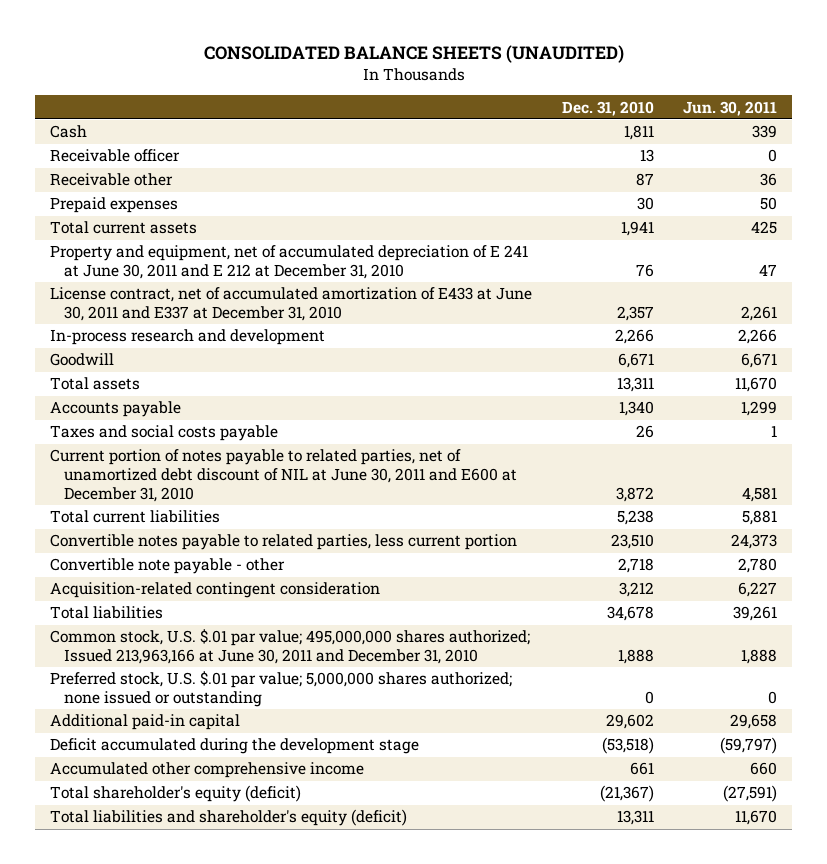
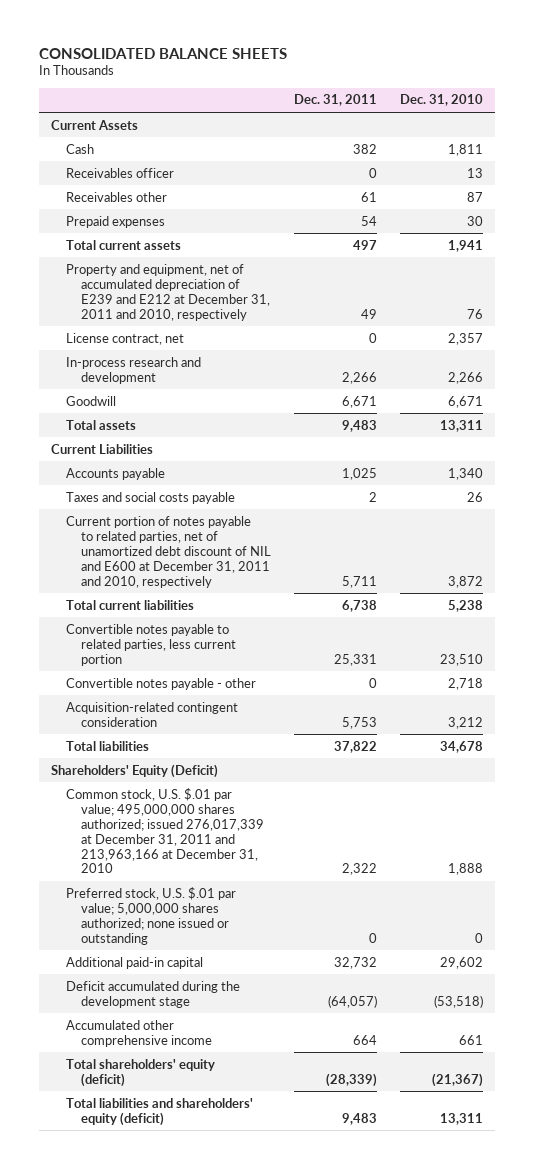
[203,45,624,64] CONSOLIDATED BALANCE SHEETS (UNAUDITED) -> [39,47,288,59] CONSOLIDATED BALANCE SHEETS
[683,100,778,116] Jun. 30, 2011 -> none
none -> [294,94,378,107] Dec. 31, 2011
none -> [50,119,138,130] Current Assets
[50,149,181,163] Receivable officer -> [66,167,175,178] Receivables officer
[50,173,174,187] Receivable other -> [66,191,168,202] Receivables other
[50,245,529,280] Property and equipment, net of accumulated depreciation of E 241 at June 30, 2011 and E 212 at December 31, 2010 -> [66,263,271,321] Property and equipment, net of accumulated depreciation of E239 and E212 at December 31, 2011 and 2010, respectively
[50,287,533,322] License contract, net of accumulated amortization of E433 at June 30, 2011 and E337 at December 31, 2010 -> [66,332,185,345] License contract, net
none -> [50,443,153,454] Current Liabilities
[50,449,518,503] Current portion of notes payable to related parties, net of unamortized debt discount of NIL at June 30, 2011 and E600 at December 31, 2010 -> [66,515,272,588] Current portion of notes payable to related parties, net of unamortized debt discount of NIL and E600 at December 31, 2011 and 2010, respectively
[50,558,286,575] Convertible note payable - other -> [66,677,257,690] Convertible notes payable - other
none -> [50,763,218,778] Shareholders' Equity (Deficit)
[50,629,531,665] Common stock, U.S. $.01 par value; 495,000,000 shares authorized; Issued 213,963,166 at June 30, 2011 and December 31, 2010 -> [66,787,265,874] Common stock, U.S. $.01 par value; 495,000,000 shares authorized; issued 276,017,339 at December 31, 2011 and 213,963,166 at December 31, 2010
[50,785,302,803] Total shareholder's equity (deficit) -> [66,1058,216,1087] Total shareholders' equity (deficit)
[50,809,408,827] Total liabilities and shareholder's equity (deficit) -> [66,1097,254,1126] Total liabilities and shareholders' equity (deficit)

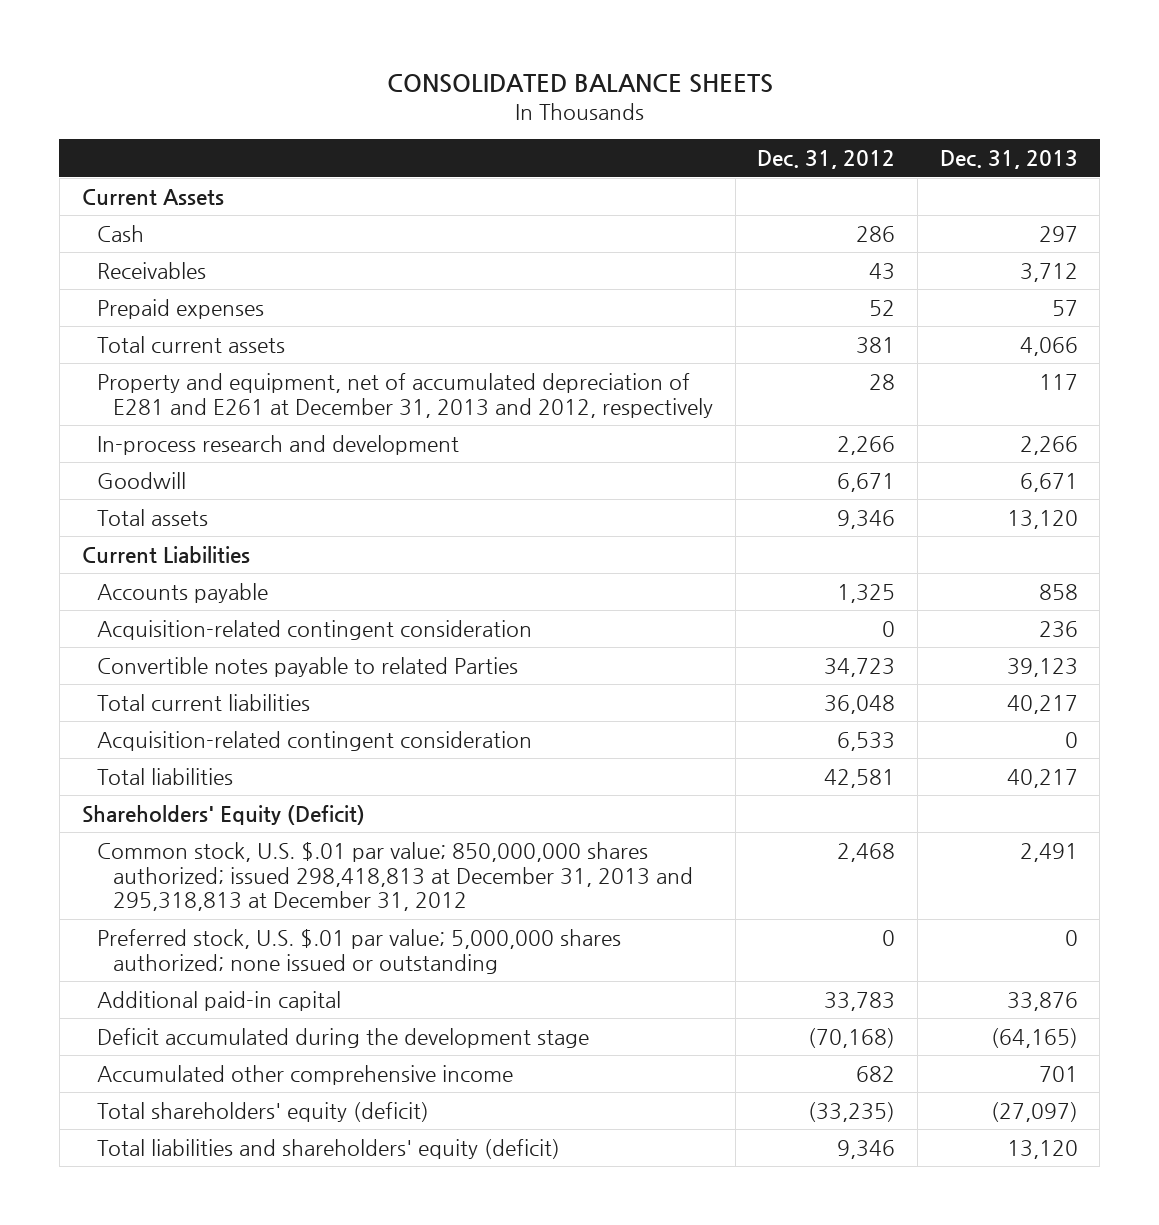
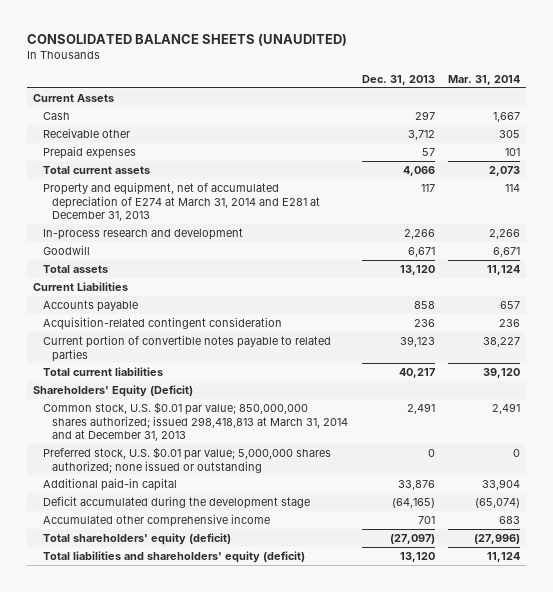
[386,74,773,94] CONSOLIDATED BALANCE SHEETS -> [26,33,347,46] CONSOLIDATED BALANCE SHEETS (UNAUDITED)
[757,150,896,170] Dec. 31, 2012 -> none
none -> [447,75,520,86] Mar. 31, 2014
[97,261,207,279] Receivables -> [42,128,130,139] Receivable other
[97,372,713,418] Property and equipment, net of accumulated depreciation of E281 and E261 at December 31, 2013 and 2012, respectively -> [42,182,321,222] Property and equipment, net of accumulated depreciation of E274 at March 31, 2014 and E281 at December 31, 2013
[97,656,519,677] Convertible notes payable to related Parties -> [42,335,331,362] Current portion of convertible notes payable to related parties
[97,730,533,751] Acquisition-related contingent consideration -> none
[97,767,234,785] Total liabilities -> none
[97,841,693,912] Common stock, U.S. $.01 par value; 850,000,000 shares authorized; issued 298,418,813 at December 31, 2013 and 295,318,813 at December 31, 2012 -> [42,402,349,442] Common stock, U.S. $0.01 par value; 850,000,000 shares authorized; issued 298,418,813 at March 31, 2014 and at December 31, 2013
[97,928,622,974] Preferred stock, U.S. $.01 par value; 5,000,000 shares authorized; none issued or outstanding -> [42,447,331,473] Preferred stock, U.S. $0.01 par value; 5,000,000 shares authorized; none issued or outstanding

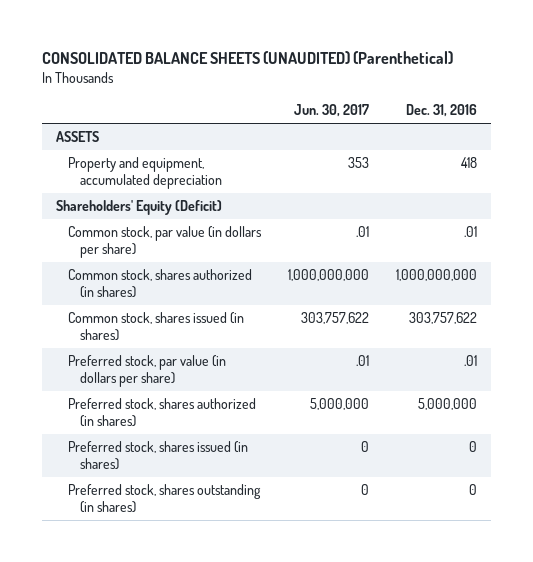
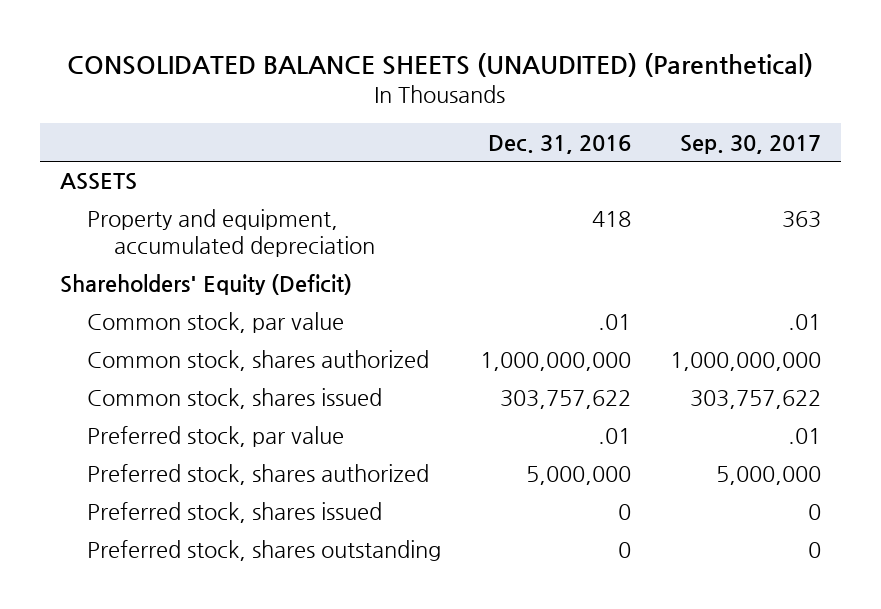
[293,104,369,118] Jun. 30, 2017 -> none
none -> [680,134,822,154] Sep. 30, 2017
[67,226,262,258] Common stock, par value (in dollars per share) -> [87,312,345,334] Common stock, par value
[67,269,252,298] Common stock, shares authorized (in shares) -> [87,350,430,372] Common stock, shares authorized
[67,312,244,341] Common stock, shares issued (in shares) -> [87,388,383,410] Common stock, shares issued
[67,355,226,387] Preferred stock, par value (in dollars per share) -> [87,426,345,448] Preferred stock, par value
[67,398,256,427] Preferred stock, shares authorized (in shares) -> [87,464,430,486] Preferred stock, shares authorized
[67,441,248,470] Preferred stock, shares issued (in shares) -> [87,502,383,524] Preferred stock, shares issued
[67,484,261,513] Preferred stock, shares outstanding (in shares) -> [87,540,442,562] Preferred stock, shares outstanding

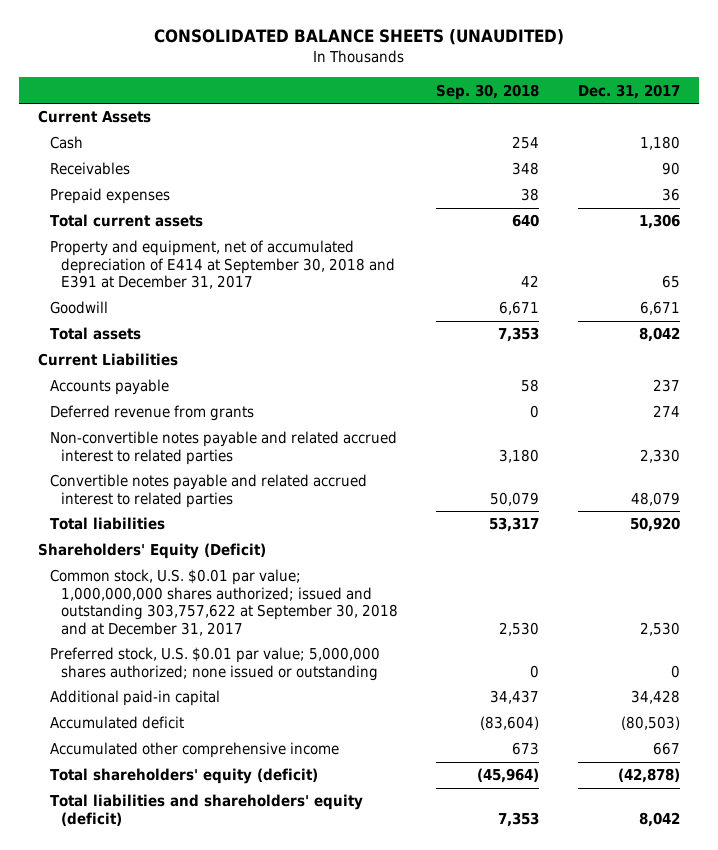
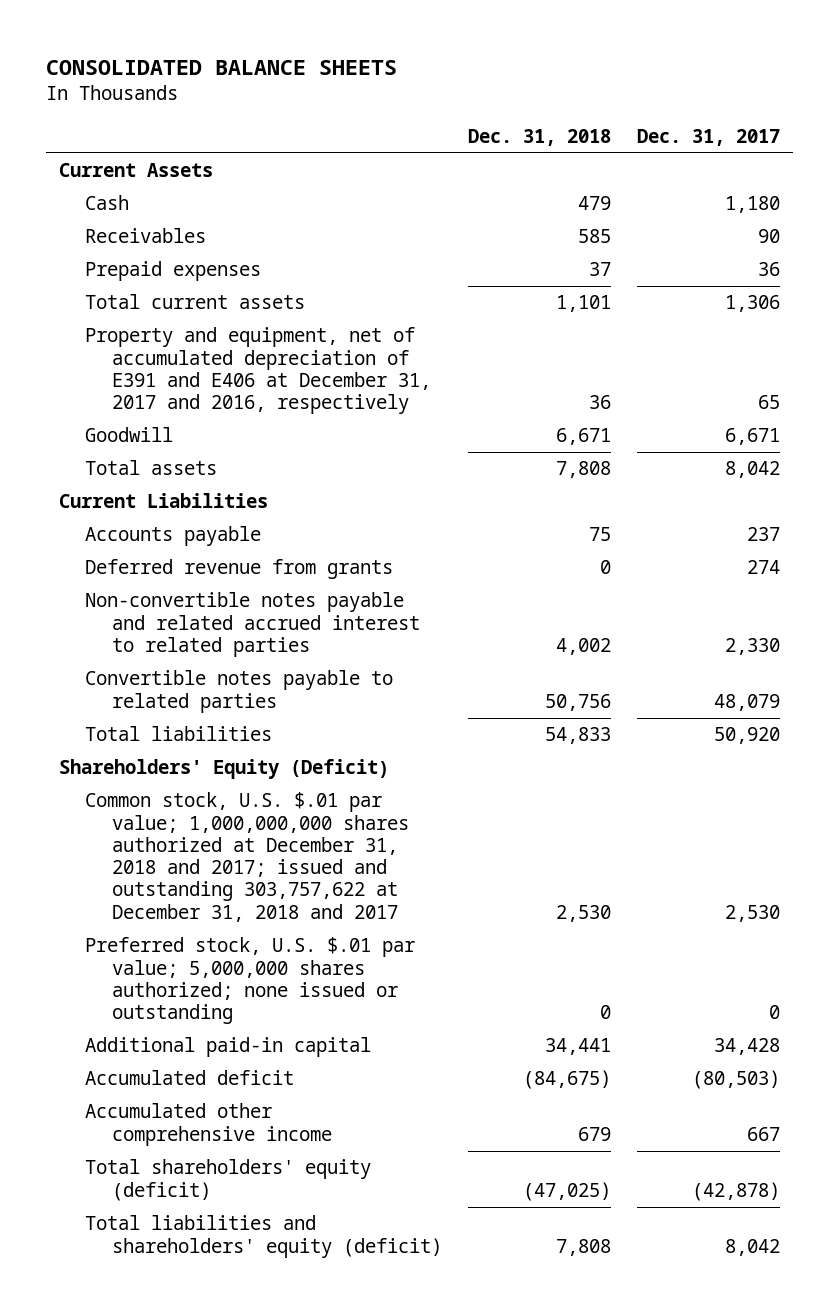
[153,29,564,46] CONSOLIDATED BALANCE SHEETS (UNAUDITED) -> [45,60,397,76] CONSOLIDATED BALANCE SHEETS
[436,83,540,100] Sep. 30, 2018 -> none
none -> [468,128,612,146] Dec. 31, 2018
[49,240,396,290] Property and equipment, net of accumulated depreciation of E414 at September 30, 2018 and E391 at December 31, 2017 -> [85,327,432,415] Property and equipment, net of accumulated depreciation of E391 and E406 at December 31, 2017 and 2016, respectively
[49,474,367,508] Convertible notes payable and related accrued interest to related parties -> [85,670,394,713] Convertible notes payable to related parties
[49,569,399,636] Common stock, U.S. $0.01 par value; 1,000,000,000 shares authorized; issued and outstanding 303,757,622 at September 30, 2018 and at December 31, 2017 -> [85,792,410,922] Common stock, U.S. $.01 par value; 1,000,000,000 shares authorized at December 31, 2018 and 2017; issued and outstanding 303,757,622 at December 31, 2018 and 2017
[49,647,380,681] Preferred stock, U.S. $0.01 par value; 5,000,000 shares authorized; none issued or outstanding -> [85,937,416,1025] Preferred stock, U.S. $.01 par value; 5,000,000 shares authorized; none issued or outstanding

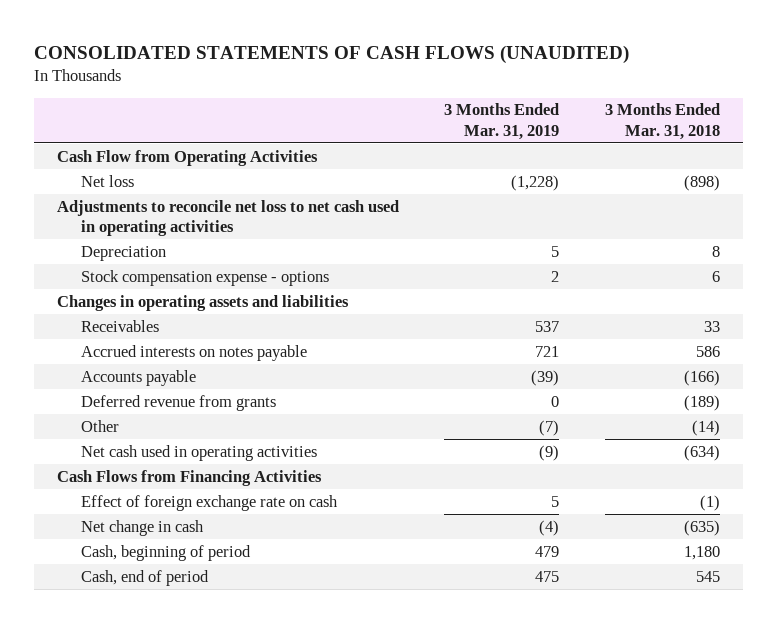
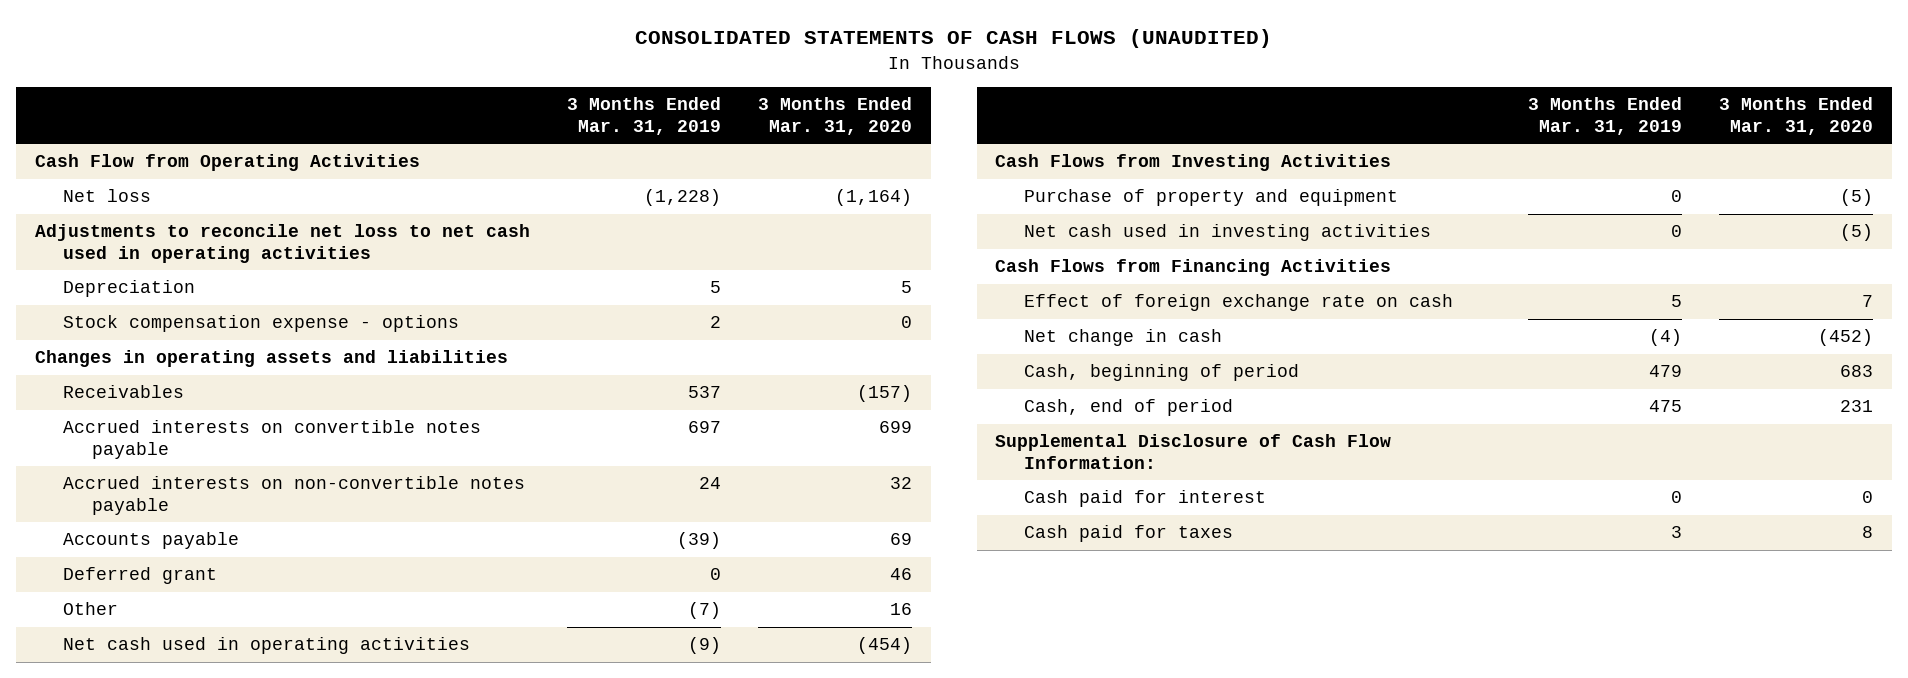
[605,103,721,140] 3 Months Ended Mar. 31, 2018 -> none
none -> [758,97,913,135] 3 Months Ended Mar. 31, 2020
[80,344,307,361] Accrued interests on notes payable -> [63,420,482,460] Accrued interests on convertible notes payable
[535,345,560,357] 721 -> [688,421,722,434] 697
none -> [63,476,526,516] Accrued interests on non-convertible notes payable
[80,394,276,411] Deferred revenue from grants -> [63,567,218,585] Deferred grant
none -> [995,154,1392,172] Cash Flows from Investing Activities
none -> [1023,189,1398,207] Purchase of property and equipment
none -> [1023,224,1431,242] Net cash used in investing activities
none -> [995,434,1392,470] Supplemental Disclosure of Cash Flow Information:
none -> [1023,490,1266,508] Cash paid for interest
none -> [1023,525,1233,543] Cash paid for taxes

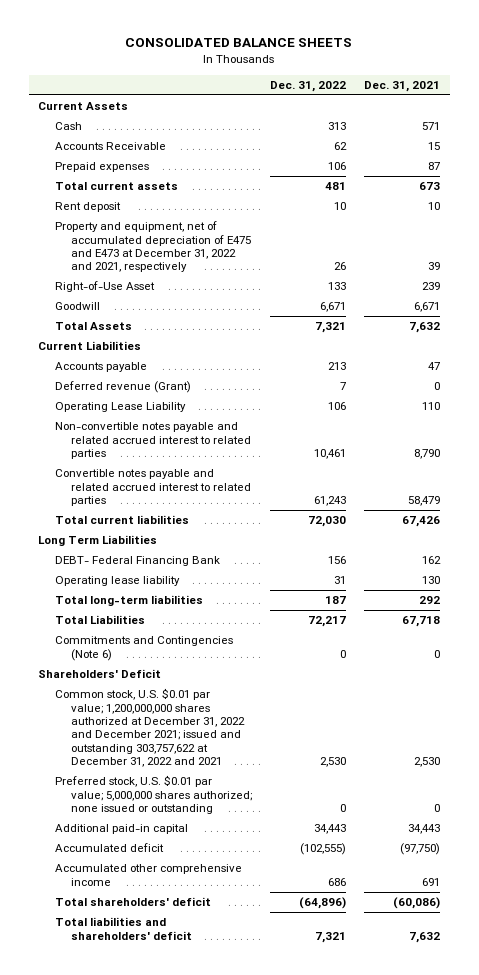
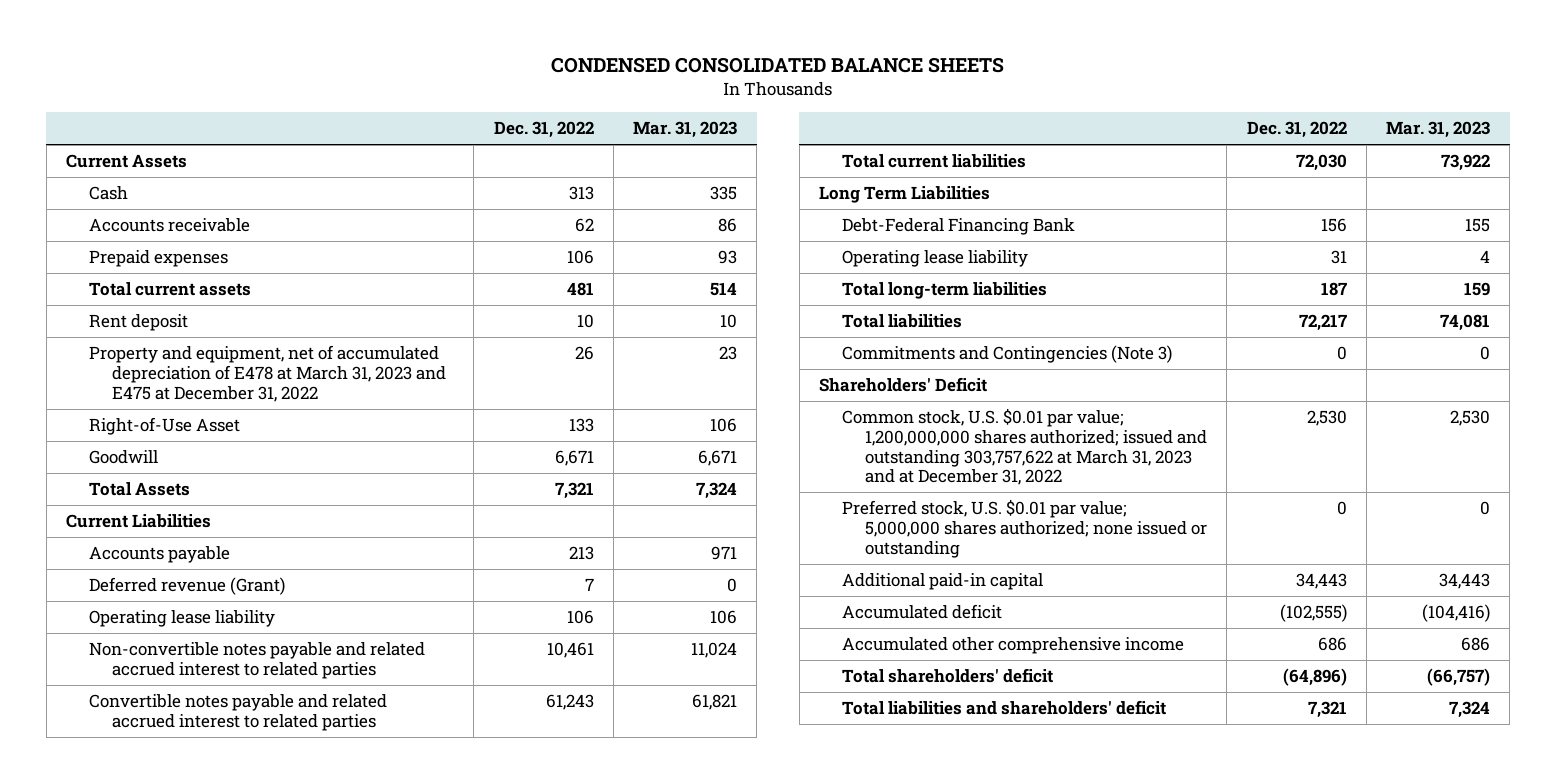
[125,38,353,48] CONSOLIDATED BALANCE SHEETS -> [550,57,1004,74] CONDENSED CONSOLIDATED BALANCE SHEETS
[364,80,441,92] Dec. 31, 2021 -> none
none -> [633,121,738,139] Mar. 31, 2023
[54,142,166,151] Accounts Receivable -> [88,218,250,233] Accounts receivable
[54,221,252,273] Property and equipment, net of accumulated depreciation of E475 and E473 at December 31, 2022 and 2021, respectively -> [88,345,447,402] Property and equipment, net of accumulated depreciation of E478 at March 31, 2023 and E475 at December 31, 2022
[54,402,186,413] Operating Lease Liability -> [88,610,275,628] Operating lease liability
[54,556,220,567] DEBT- Federal Financing Bank -> [841,218,1075,236] Debt-Federal Financing Bank
[54,615,145,625] Total Liabilities -> [841,314,962,329] Total liabilities
[54,636,233,661] Commitments and Contingencies (Note 6) -> [841,345,1172,364] Commitments and Contingencies (Note 3)
[54,688,246,768] Common stock, U.S. $0.01 par value; 1,200,000,000 shares authorized at December 31, 2022 and December 2021; issued and outstanding 303,757,622 at December 31, 2022 and 2021 -> [841,408,1208,486] Common stock, U.S. $0.01 par value; 1,200,000,000 shares authorized; issued and outstanding 303,757,622 at March 31, 2023 and at December 31, 2022

